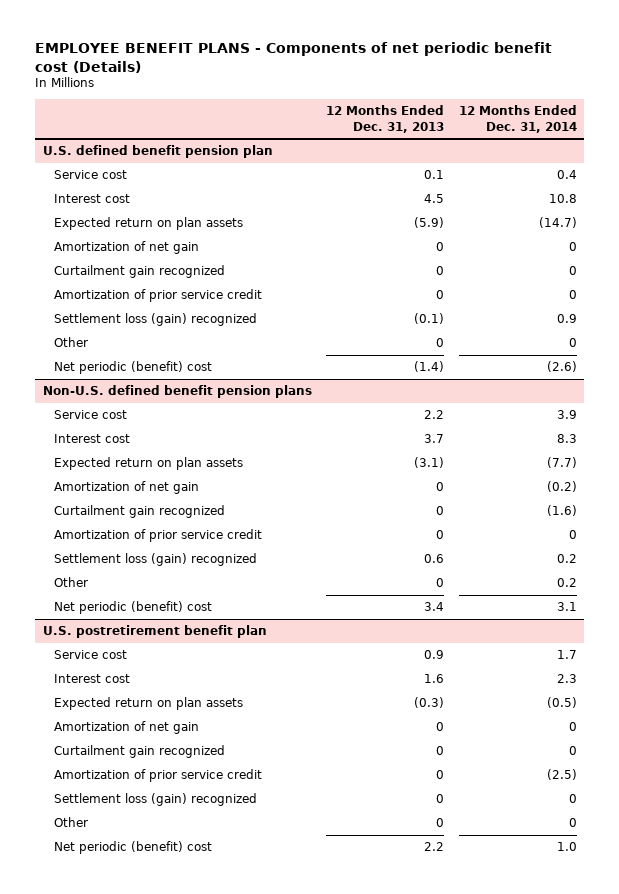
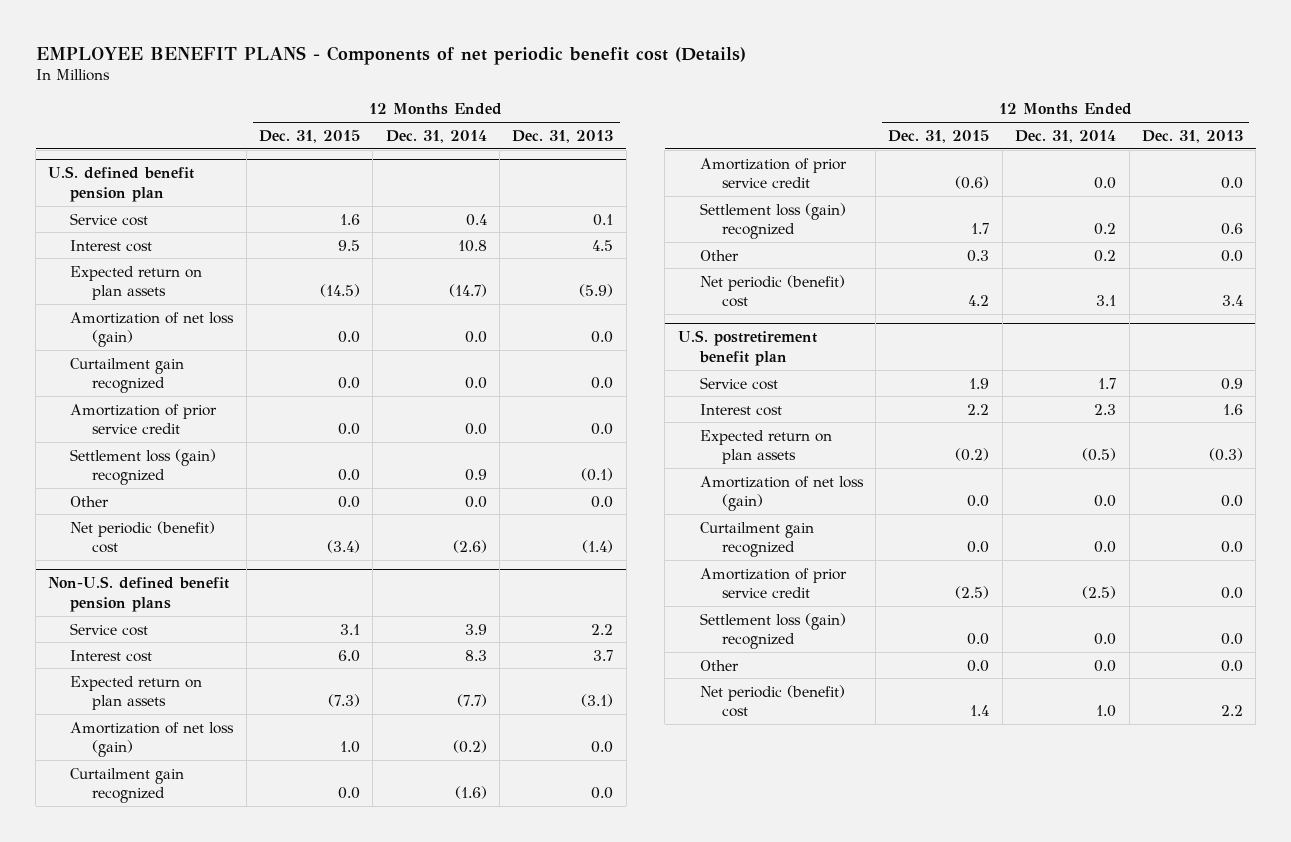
none -> [259,129,361,143] Dec. 31, 2015
[53,241,199,255] Amortization of net gain -> [70,311,235,348] Amortization of net loss (gain)
[436,242,445,252] 0 -> [591,331,614,344] 0.0
[568,242,577,252] 0 -> [464,331,487,344] 0.0
[436,266,445,276] 0 -> [591,377,614,390] 0.0
[568,266,577,276] 0 -> [464,377,487,390] 0.0
[436,290,445,300] 0 -> [591,423,614,436] 0.0
[568,290,577,300] 0 -> [464,423,487,436] 0.0
[436,338,445,348] 0 -> [591,495,614,508] 0.0
[568,338,577,348] 0 -> [464,495,487,508] 0.0
[53,481,199,495] Amortization of net gain -> [70,721,235,758] Amortization of net loss (gain)
[436,482,445,492] 0 -> [591,741,614,754] 0.0
[436,506,445,516] 0 -> [591,787,614,800] 0.0
[436,530,445,540] 0 -> [1220,177,1243,190] 0.0
[568,530,577,540] 0 -> [1094,177,1117,190] 0.0
[436,578,445,588] 0 -> [1220,249,1243,262] 0.0
[53,721,199,735] Amortization of net gain -> [699,475,864,512] Amortization of net loss (gain)
[436,722,445,732] 0 -> [1220,495,1243,508] 0.0
[568,722,577,732] 0 -> [1094,495,1117,508] 0.0
[436,746,445,756] 0 -> [1220,541,1243,554] 0.0
[568,746,577,756] 0 -> [1094,541,1117,554] 0.0
[436,770,445,780] 0 -> [1220,587,1243,600] 0.0
[436,794,445,804] 0 -> [1220,633,1243,646] 0.0
[568,794,577,804] 0 -> [1094,633,1117,646] 0.0
[436,818,445,828] 0 -> [1220,659,1243,672] 0.0
[568,818,577,828] 0 -> [1094,659,1117,672] 0.0

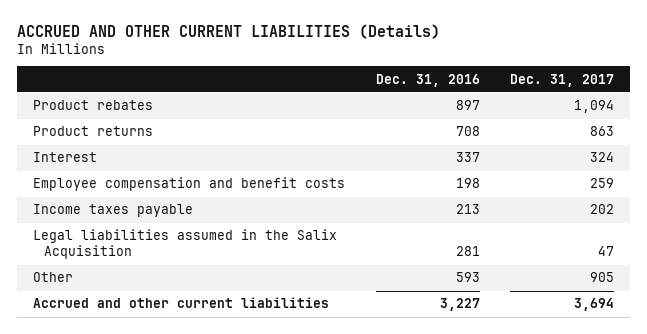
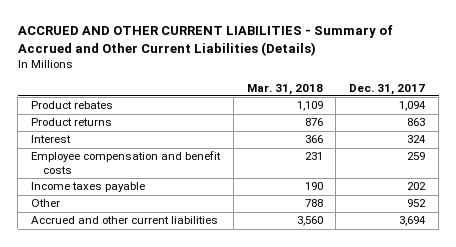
[17,23,441,39] ACCRUED AND OTHER CURRENT LIABILITIES (Details) -> [17,25,393,56] ACCRUED AND OTHER CURRENT LIABILITIES - Summary of Accrued and Other Current Liabilities (Details)
[375,73,480,87] Dec. 31, 2016 -> none
none -> [246,83,323,95] Mar. 31, 2018
[32,229,337,260] Legal liabilities assumed in the Salix Acquisition -> none
[590,272,615,283] 905 -> [407,199,427,208] 952

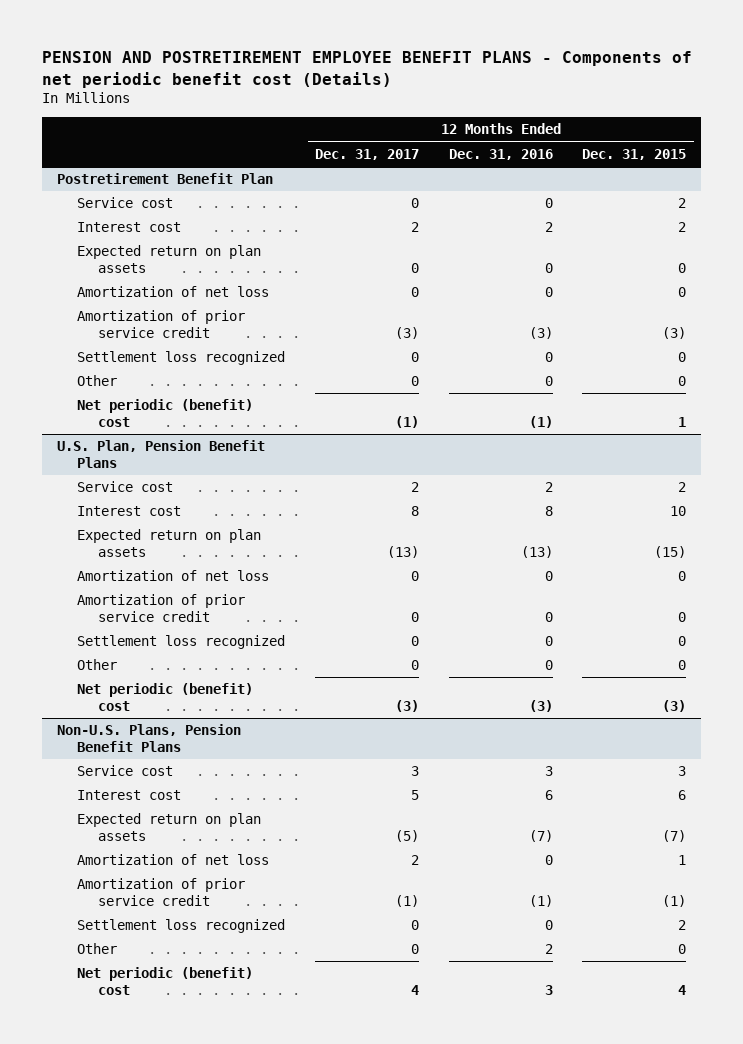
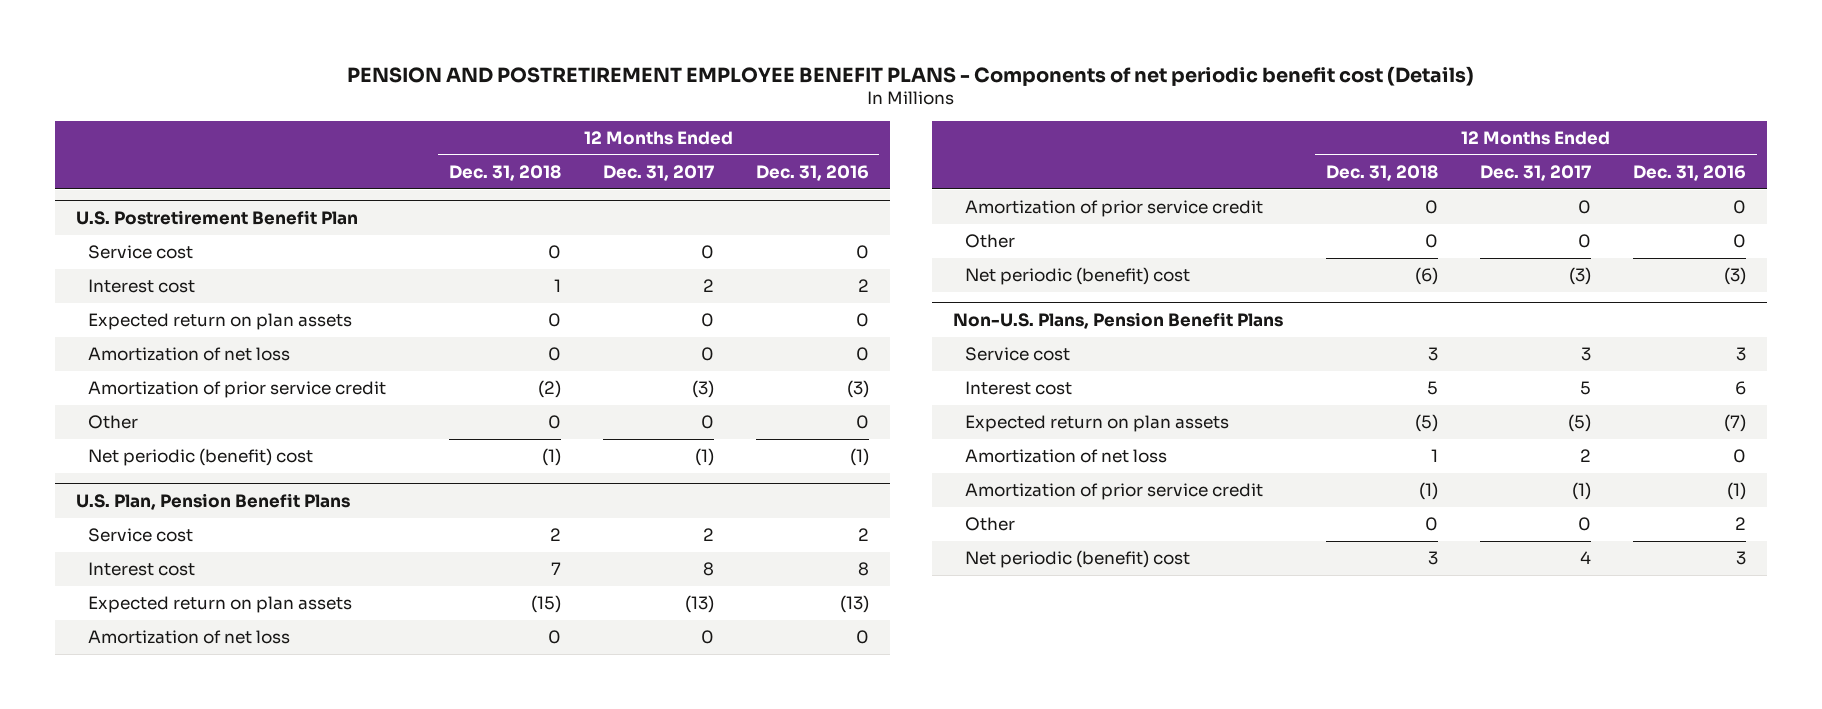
[582,148,687,160] Dec. 31, 2015 -> none
none -> [448,165,561,182] Dec. 31, 2018
[56,173,273,185] Postretirement Benefit Plan -> [76,209,359,225] U.S. Postretirement Benefit Plan
[77,351,286,366] Settlement loss recognized -> none
[77,635,286,650] Settlement loss recognized -> none
[77,919,286,934] Settlement loss recognized -> none

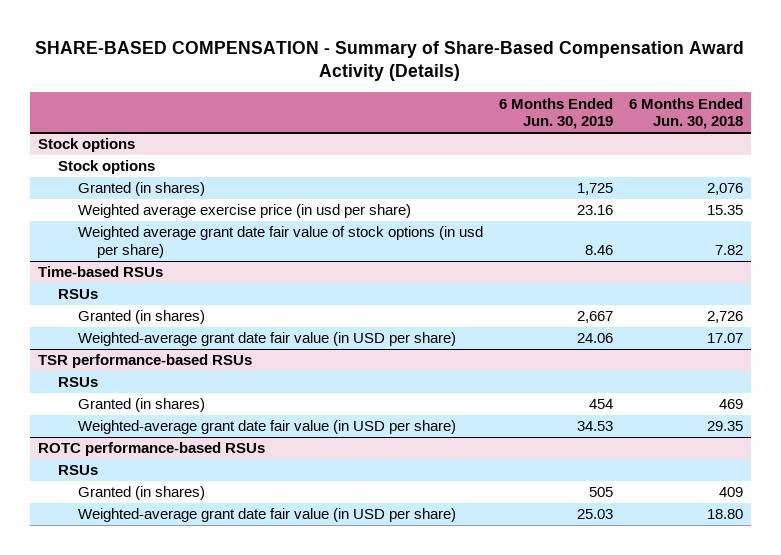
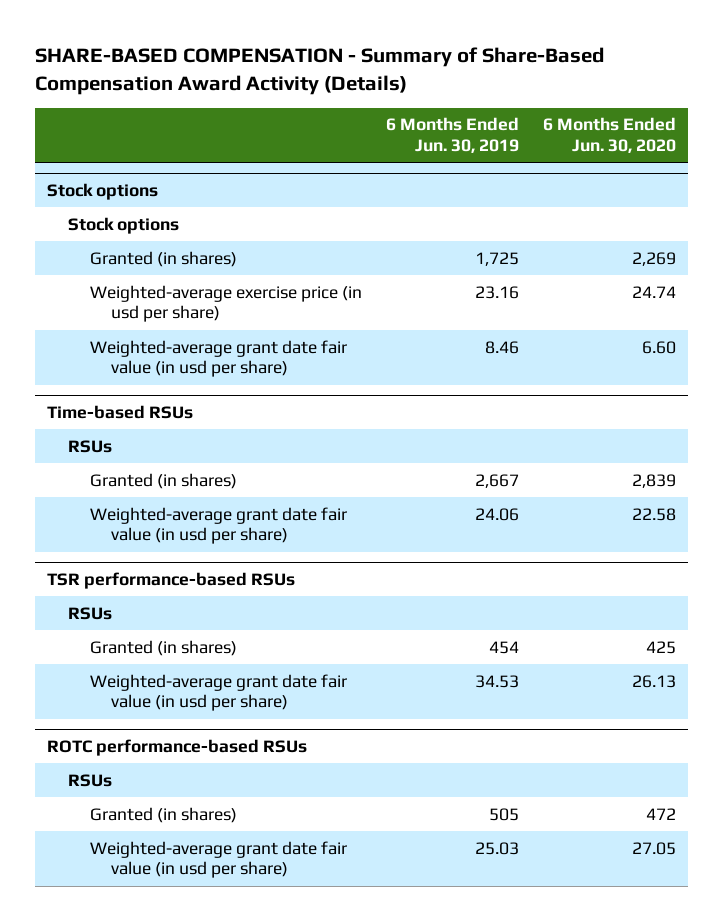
[628,97,743,130] 6 Months Ended Jun. 30, 2018 -> none
none -> [542,117,676,153] 6 Months Ended Jun. 30, 2020
[77,204,411,219] Weighted average exercise price (in usd per share) -> [89,284,362,323] Weighted-average exercise price (in usd per share)
[77,226,483,259] Weighted average grant date fair value of stock options (in usd per share) -> [89,339,347,378] Weighted-average grant date fair value (in usd per share)
[77,332,456,347] Weighted-average grant date fair value (in USD per share) -> [89,506,347,545] Weighted-average grant date fair value (in usd per share)
[77,420,456,435] Weighted-average grant date fair value (in USD per share) -> [89,673,347,712] Weighted-average grant date fair value (in usd per share)
[77,508,456,523] Weighted-average grant date fair value (in USD per share) -> [89,840,347,879] Weighted-average grant date fair value (in usd per share)

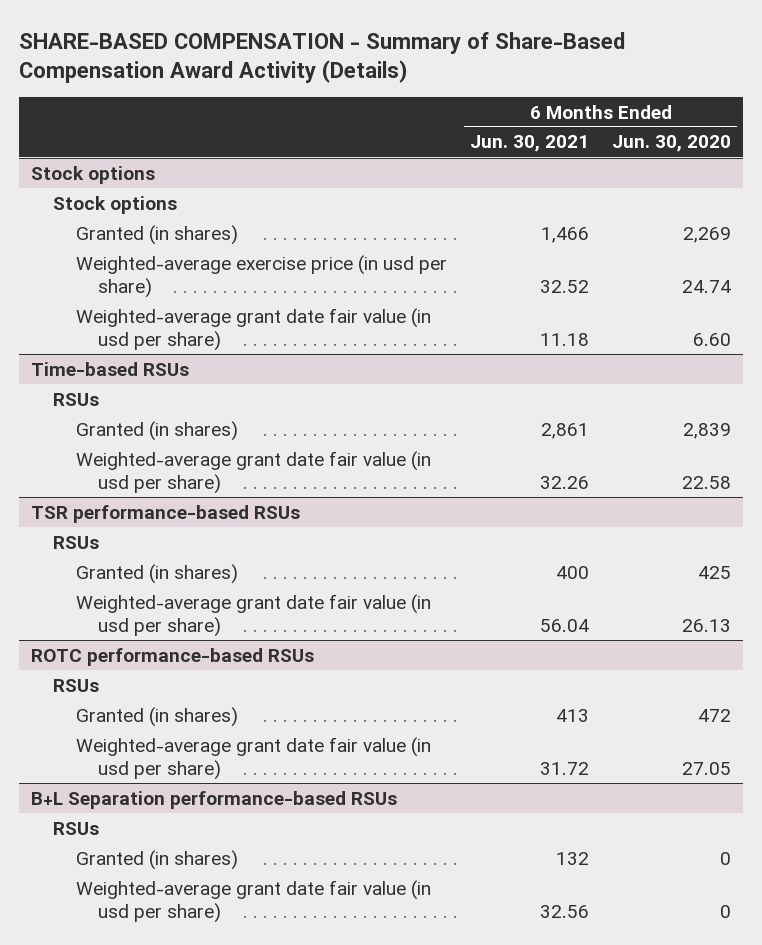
[385,117,519,153] 6 Months Ended Jun. 30, 2019 -> none
none -> [470,135,590,153] Jun. 30, 2021
none -> [31,790,398,809] B+L Separation performance-based RSUs
none -> [53,821,100,835] RSUs
none -> [75,849,238,870] Granted (in shares)
none -> [75,879,431,924] Weighted-average grant date fair value (in usd per share)

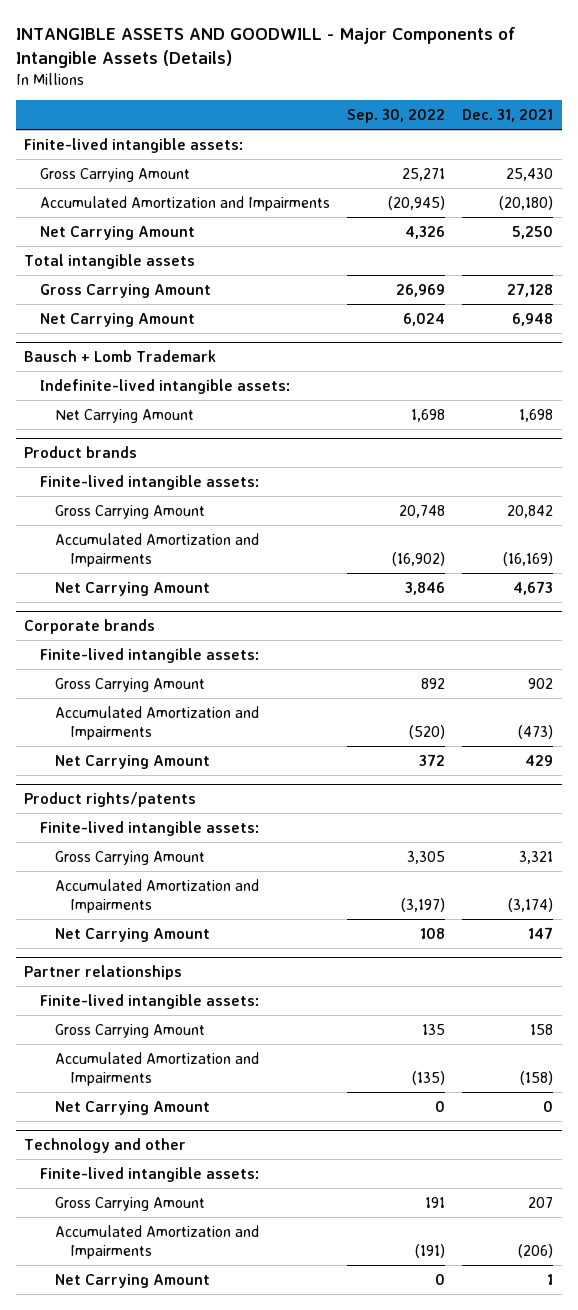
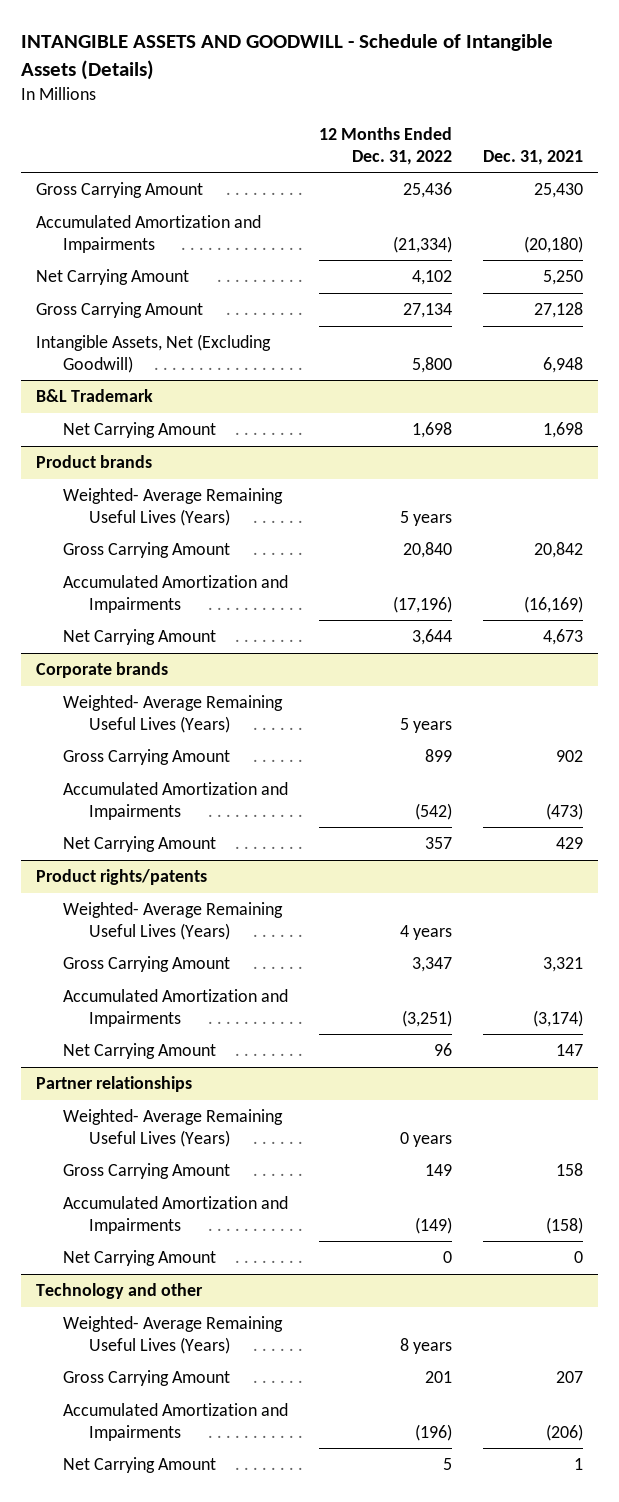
[15,26,516,68] INTANGIBLE ASSETS AND GOODWILL - Major Components of Intangible Assets (Details) -> [20,34,553,81] INTANGIBLE ASSETS AND GOODWILL - Schedule of Intangible Assets (Details)
[346,108,445,123] Sep. 30, 2022 -> none
none -> [318,127,452,165] 12 Months Ended Dec. 31, 2022
[24,137,244,153] Finite-lived intangible assets: -> none
[24,253,196,269] Total intangible assets -> none
[39,378,290,394] Indefinite-lived intangible assets: -> none
[39,312,195,327] Net Carrying Amount -> [36,334,272,373] Intangible Assets, Net (Excluding Goodwill)
[24,350,217,363] Bausch + Lomb Trademark -> [36,389,154,403] B&L Trademark
[39,474,259,490] Finite-lived intangible assets: -> none
none -> [62,488,283,526] Weighted- Average Remaining Useful Lives (Years)
[39,647,259,663] Finite-lived intangible assets: -> none
none -> [62,695,283,733] Weighted- Average Remaining Useful Lives (Years)
[39,820,259,836] Finite-lived intangible assets: -> none
none -> [62,902,283,940] Weighted- Average Remaining Useful Lives (Years)
[39,993,259,1009] Finite-lived intangible assets: -> none
none -> [62,1109,283,1147] Weighted- Average Remaining Useful Lives (Years)
[39,1166,259,1182] Finite-lived intangible assets: -> none
none -> [62,1316,283,1354] Weighted- Average Remaining Useful Lives (Years)

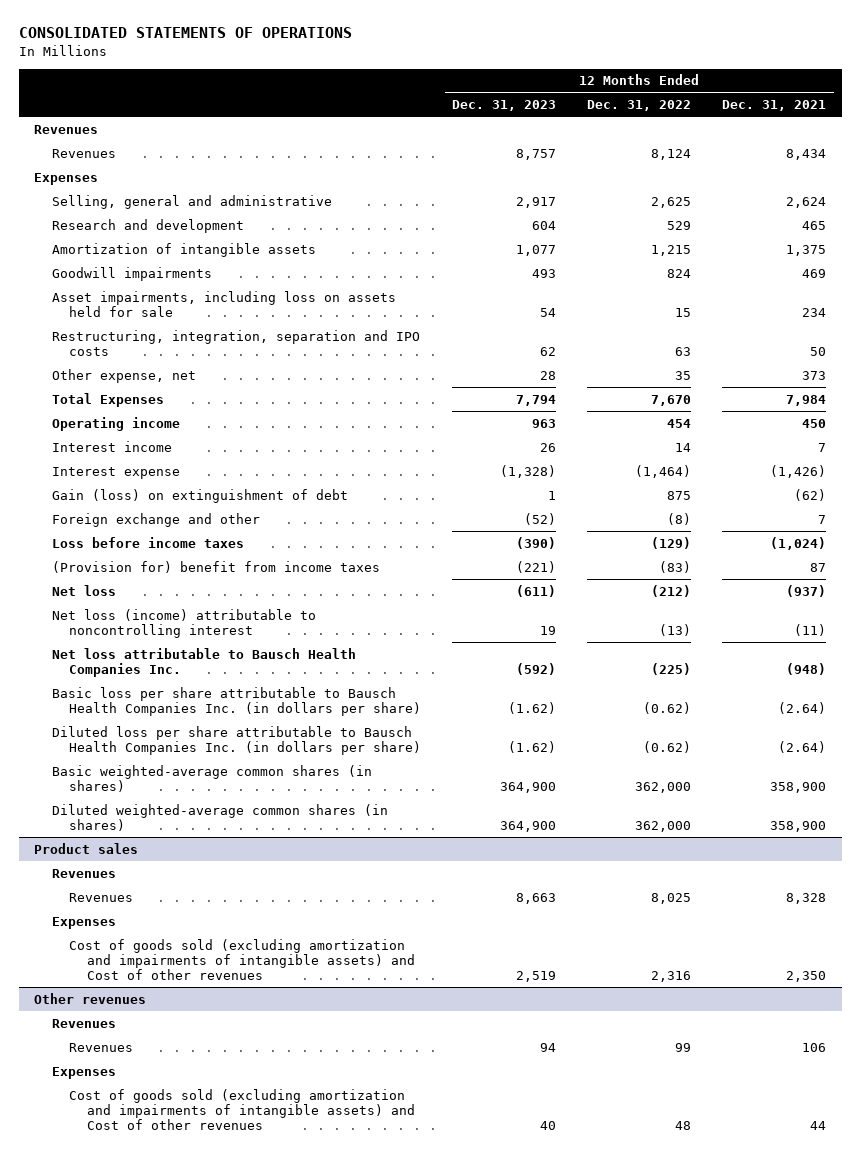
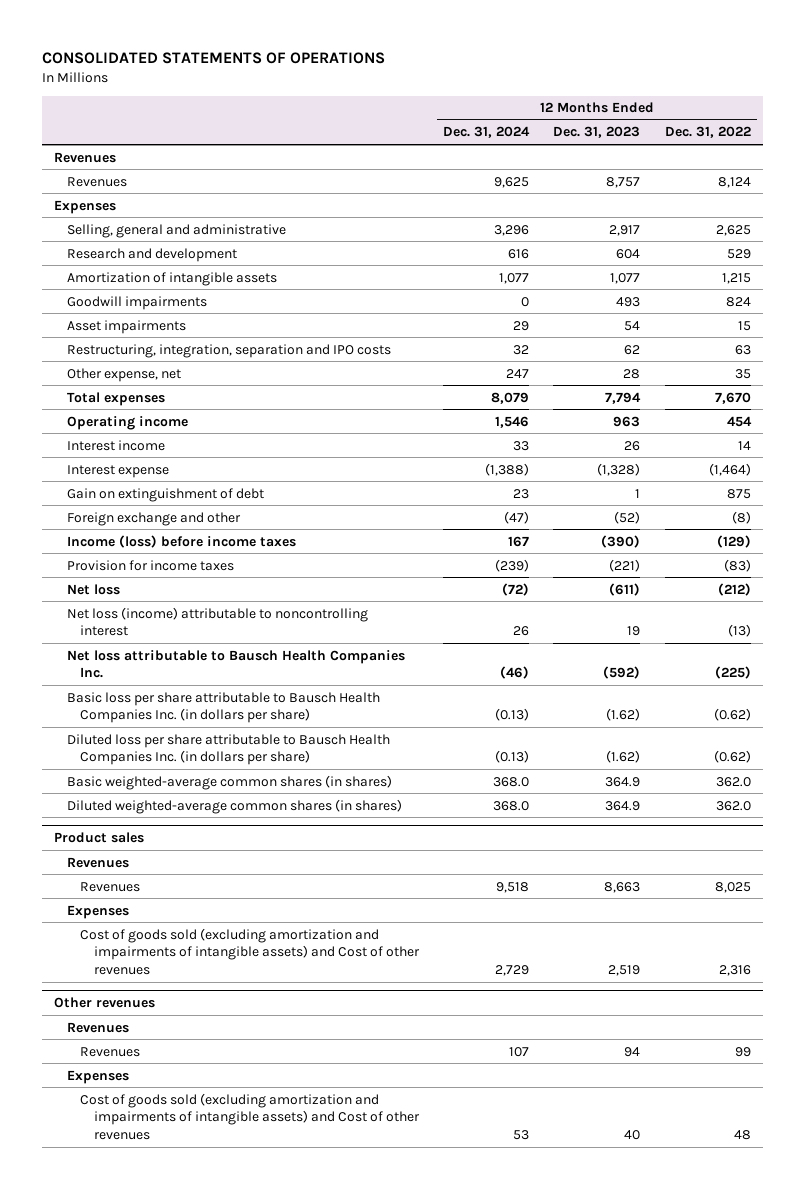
[722,100,827,112] Dec. 31, 2021 -> none
none -> [443,126,531,139] Dec. 31, 2024
[51,290,396,317] Asset impairments, including loss on assets held for sale -> [67,319,187,334] Asset impairments
[51,392,164,407] Total Expenses -> [67,391,166,406] Total expenses
[51,488,348,503] Gain (loss) on extinguishment of debt -> [67,487,265,502] Gain on extinguishment of debt
[51,536,244,548] Loss before income taxes -> [67,534,297,548] Income (loss) before income taxes
[51,560,380,573] (Provision for) benefit from income taxes -> [67,559,235,571] Provision for income taxes
[500,781,557,793] 364,900 -> [605,776,641,787] 364.9
[635,781,692,793] 362,000 -> [715,776,751,787] 362.0
[500,820,557,832] 364,900 -> [605,800,641,811] 364.9
[635,820,692,832] 362,000 -> [715,800,751,811] 362.0

